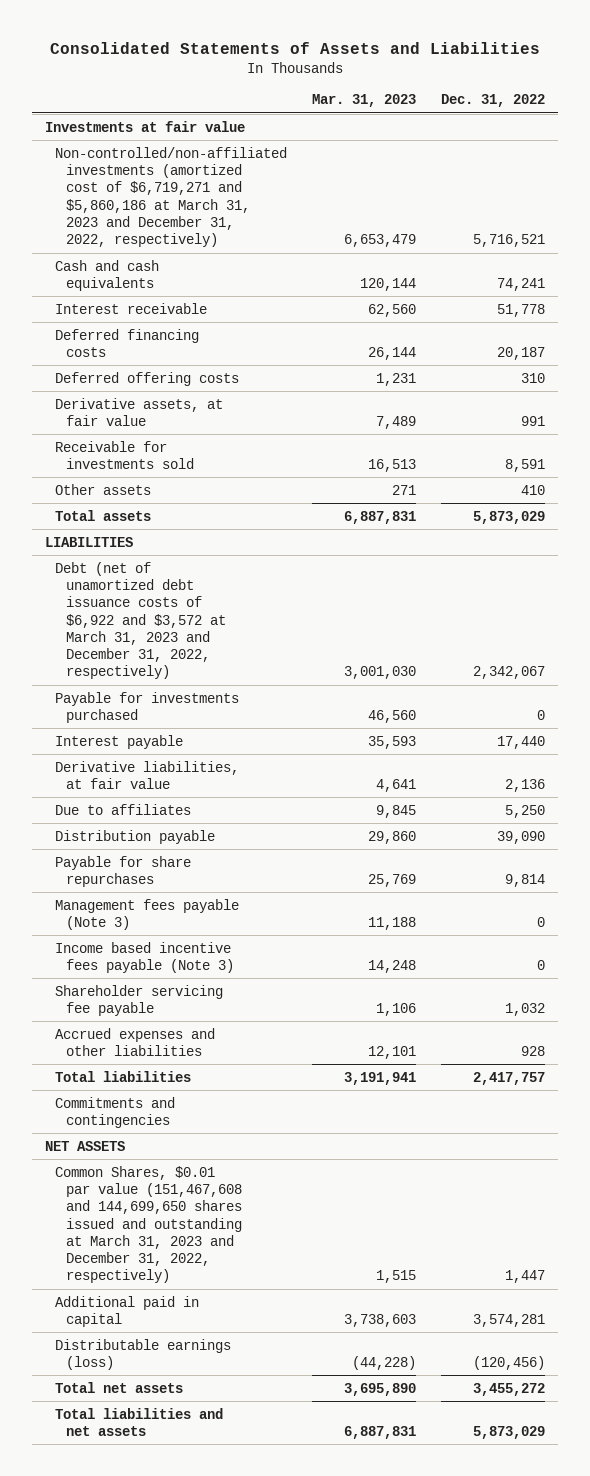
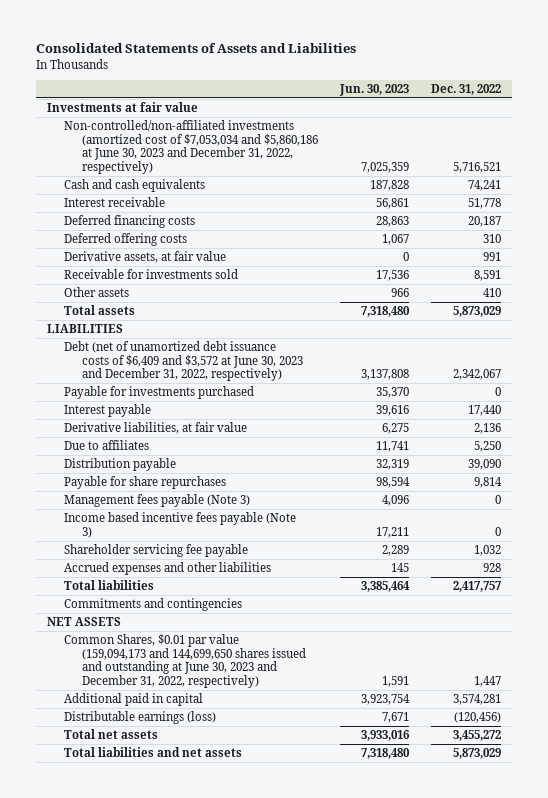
[312,94,417,108] Mar. 31, 2023 -> none
none -> [338,83,409,96] Jun. 30, 2023
[55,146,288,248] Non-controlled/non-affiliated investments (amortized cost of $6,719,271 and $5,860,186 at March 31, 2023 and December 31, 2022, respectively) -> [64,120,318,175] Non-controlled/non-affiliated investments (amortized cost of $7,053,034 and $5,860,186 at June 30, 2023 and December 31, 2022, respectively)
[55,561,226,680] Debt (net of unamortized debt issuance costs of $6,922 and $3,572 at March 31, 2023 and December 31, 2022, respectively) -> [64,341,303,382] Debt (net of unamortized debt issuance costs of $6,409 and $3,572 at June 30, 2023 and December 31, 2022, respectively)
[55,1165,242,1284] Common Shares, $0.01 par value (151,467,608 and 144,699,650 shares issued and outstanding at March 31, 2023 and December 31, 2022, respectively) -> [64,634,306,689] Common Shares, $0.01 par value (159,094,173 and 144,699,650 shares issued and outstanding at June 30, 2023 and December 31, 2022, respectively)

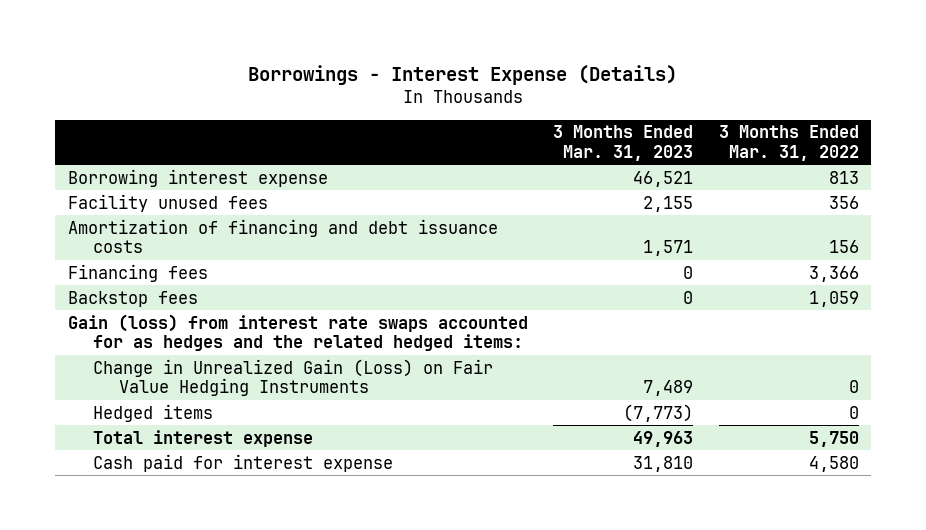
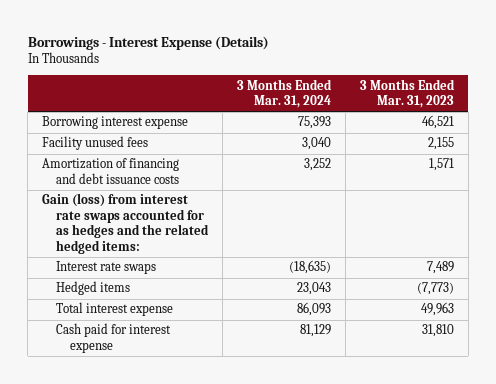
[718,125,859,161] 3 Months Ended Mar. 31, 2022 -> none
none -> [236,78,332,109] 3 Months Ended Mar. 31, 2024
[67,263,208,282] Financing fees -> none
[67,290,198,307] Backstop fees -> none
[93,358,494,397] Change in Unrealized Gain (Loss) on Fair Value Hedging Instruments -> [55,261,156,275] Interest rate swaps

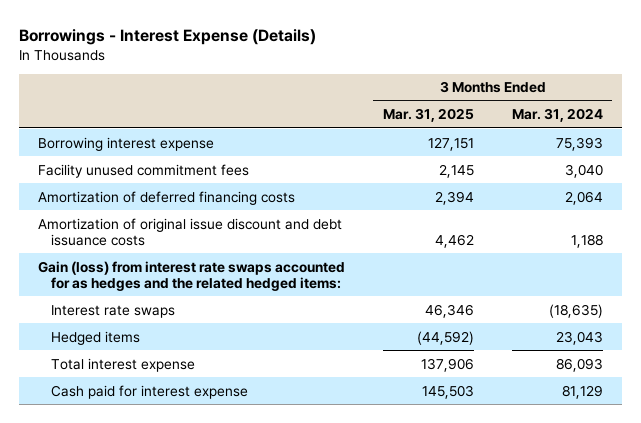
[359,78,455,109] 3 Months Ended Mar. 31, 2023 -> none
none -> [382,108,474,123] Mar. 31, 2025
[42,136,149,151] Facility unused fees -> [37,163,249,178] Facility unused commitment fees
[42,158,180,184] Amortization of financing and debt issuance costs -> [37,190,295,205] Amortization of deferred financing costs
[303,158,331,172] 3,252 -> [564,190,603,205] 2,064
none -> [37,217,342,246] Amortization of original issue discount and debt issuance costs

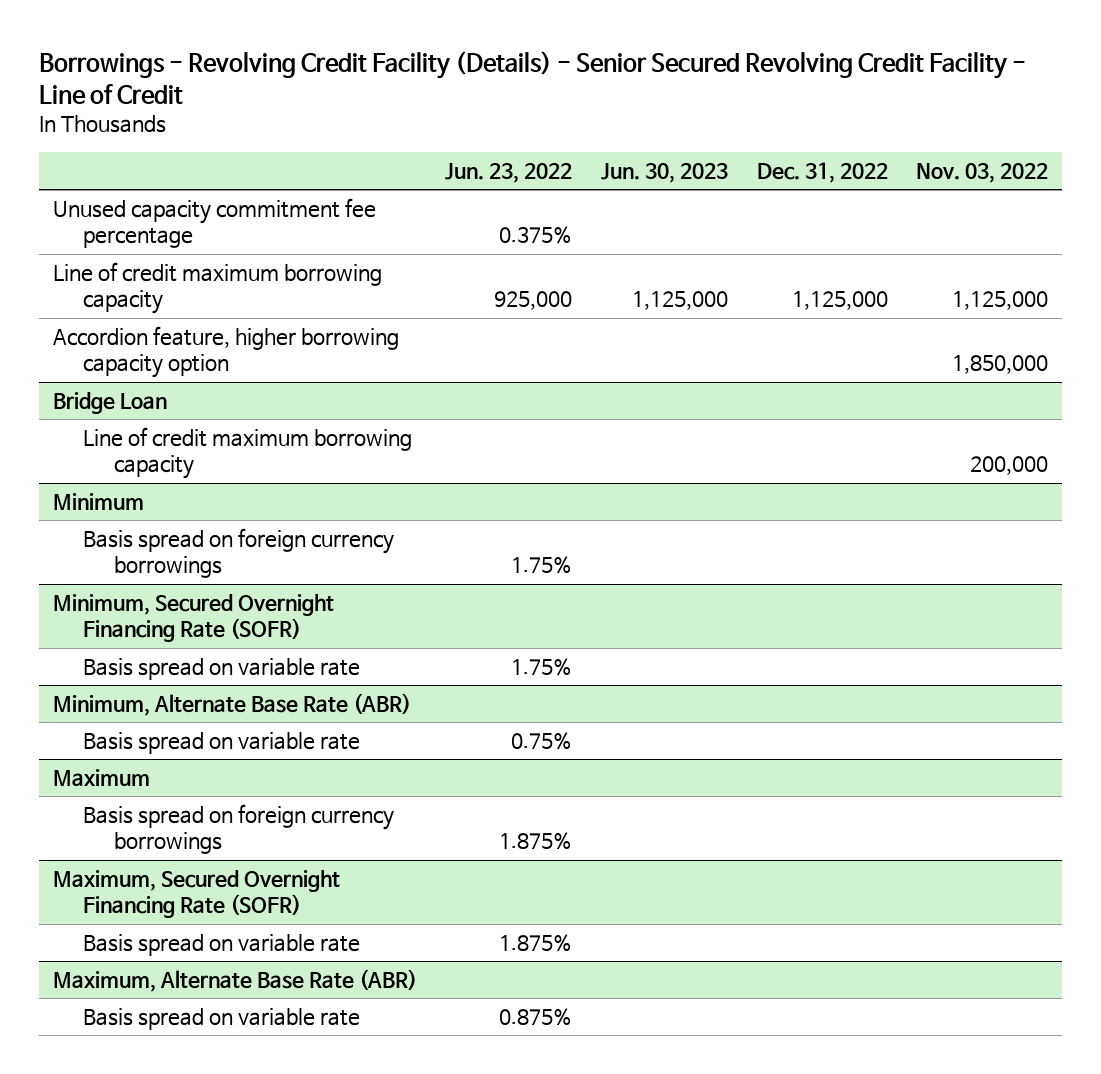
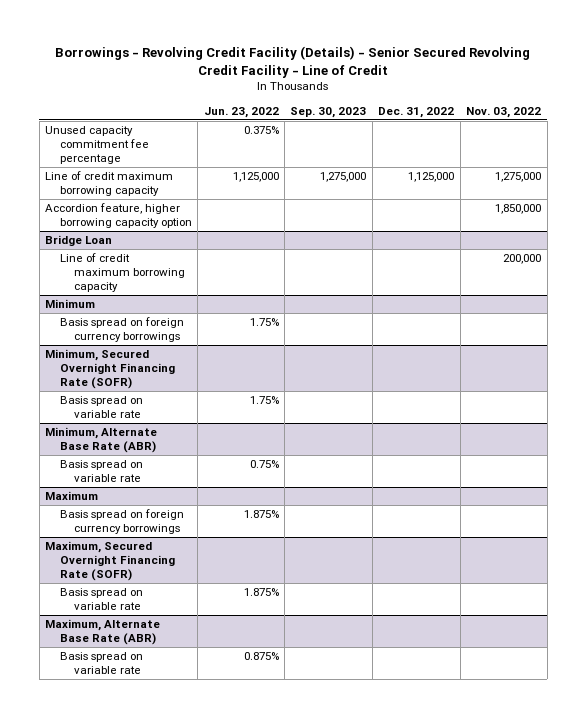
[600,162,728,183] Jun. 30, 2023 -> none
none -> [290,106,367,118] Sep. 30, 2023
[494,291,573,311] 925,000 -> [232,172,279,183] 1,125,000
[952,291,1049,311] 1,125,000 -> [495,172,542,183] 1,275,000

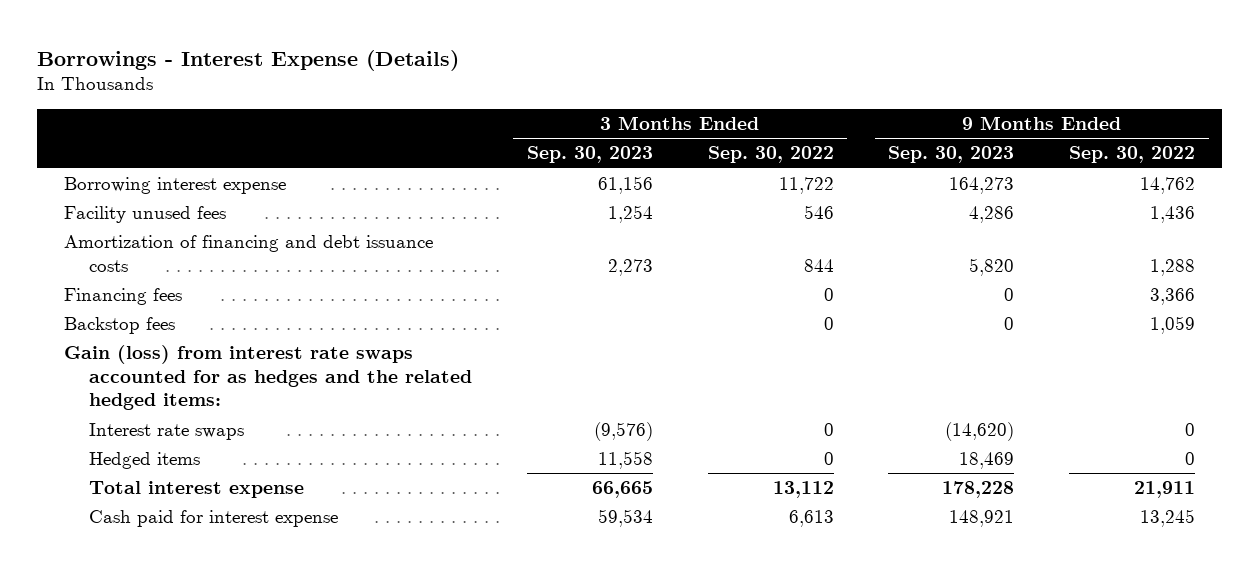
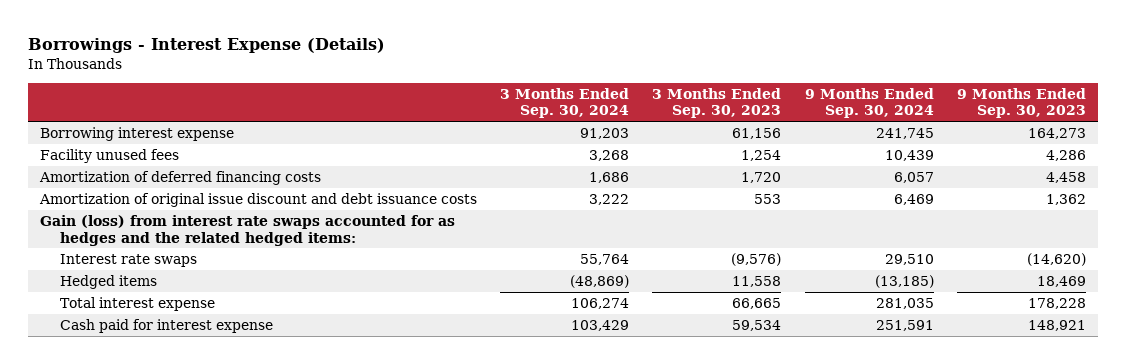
[707,146,834,164] Sep. 30, 2022 -> none
[1069,146,1196,164] Sep. 30, 2022 -> none
none -> [500,87,630,119] 3 Months Ended Sep. 30, 2024
none -> [804,87,934,119] 9 Months Ended Sep. 30, 2024
[64,288,183,306] Financing fees -> none
[64,317,176,335] Backstop fees -> none
[64,235,434,272] Amortization of financing and debt issuance costs -> [38,171,321,186] Amortization of deferred financing costs
[608,258,654,276] 2,273 -> [741,172,782,184] 1,720
[969,257,1015,276] 5,820 -> [1045,172,1086,184] 4,458
none -> [38,193,477,208] Amortization of original issue discount and debt issuance costs

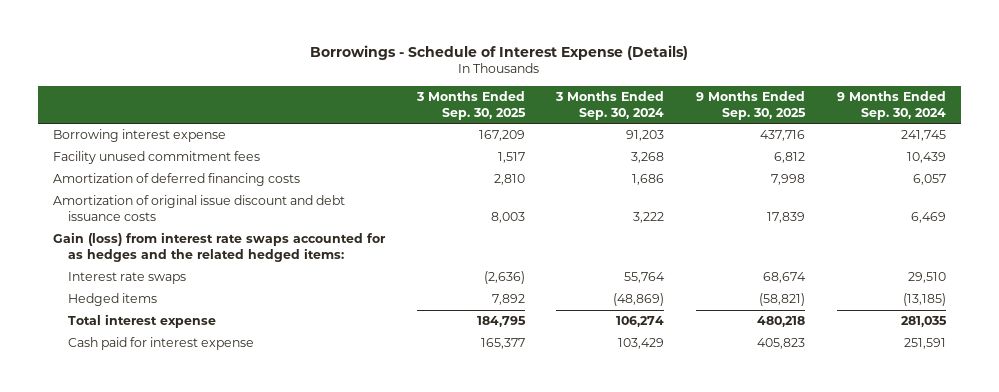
[28,37,386,53] Borrowings - Interest Expense (Details) -> [310,44,689,60] Borrowings - Schedule of Interest Expense (Details)
[652,87,782,119] 3 Months Ended Sep. 30, 2023 -> none
[956,87,1086,119] 9 Months Ended Sep. 30, 2023 -> none
none -> [415,90,526,120] 3 Months Ended Sep. 30, 2025
none -> [696,90,807,120] 9 Months Ended Sep. 30, 2025
[39,149,179,164] Facility unused fees -> [53,151,261,165] Facility unused commitment fees

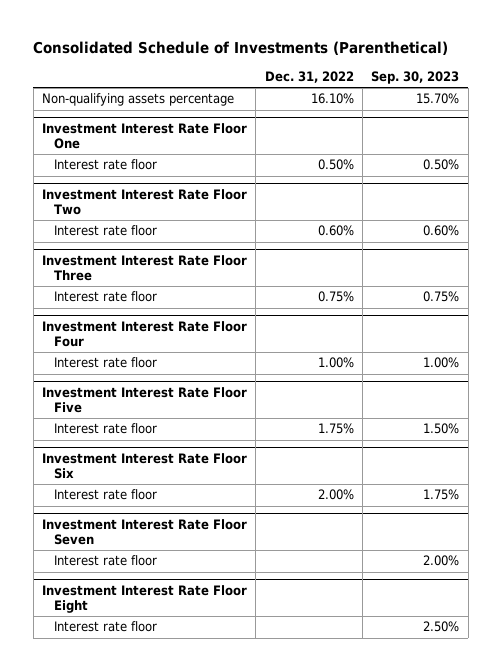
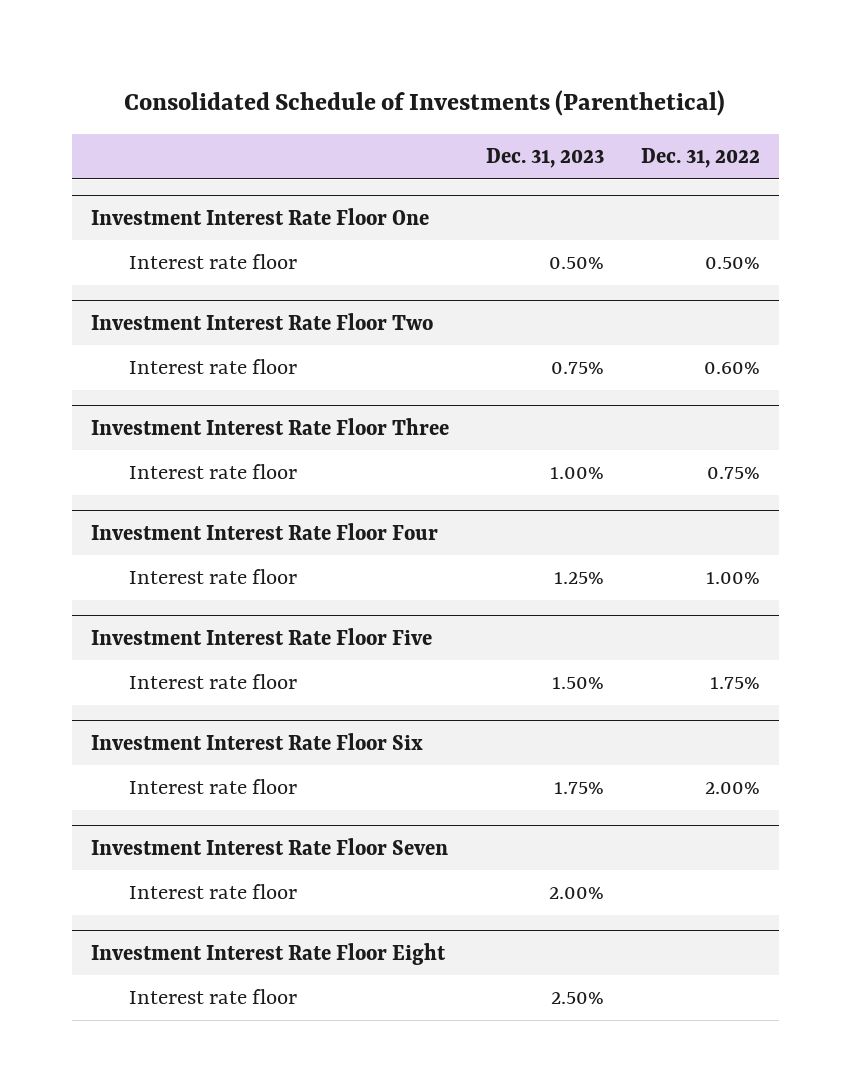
[371,71,460,85] Sep. 30, 2023 -> none
none -> [485,148,604,169] Dec. 31, 2023
[41,93,234,107] Non-qualifying assets percentage -> none

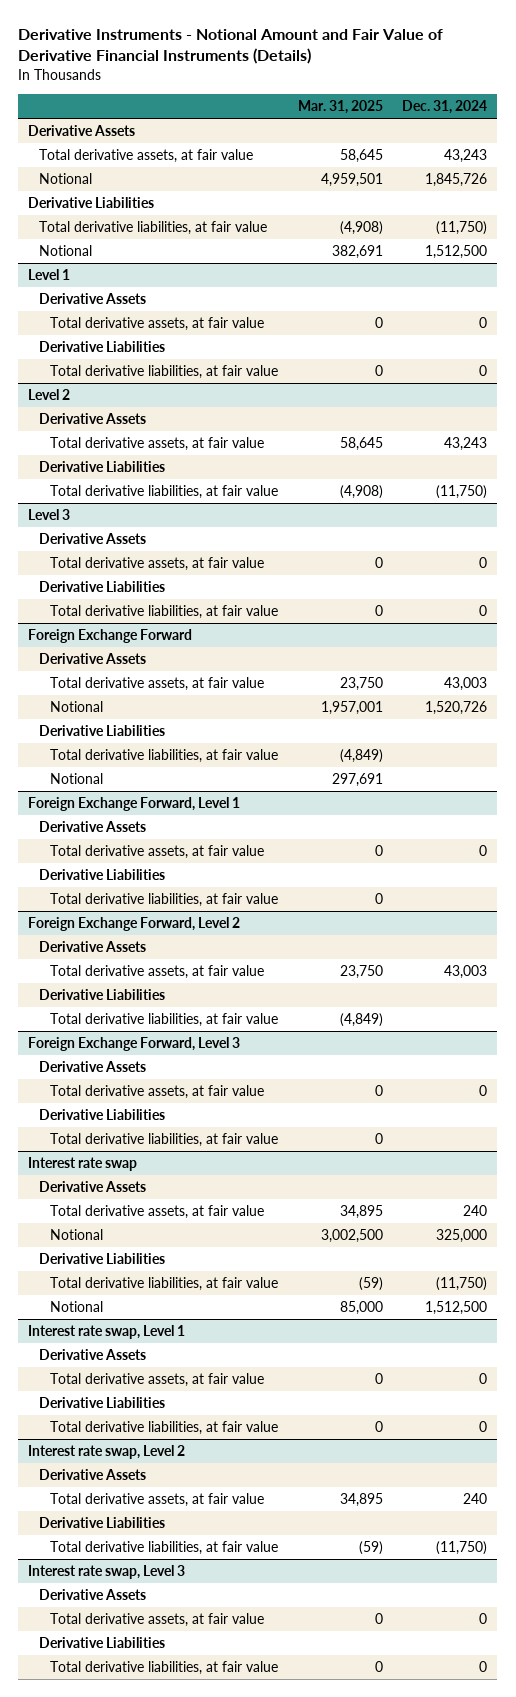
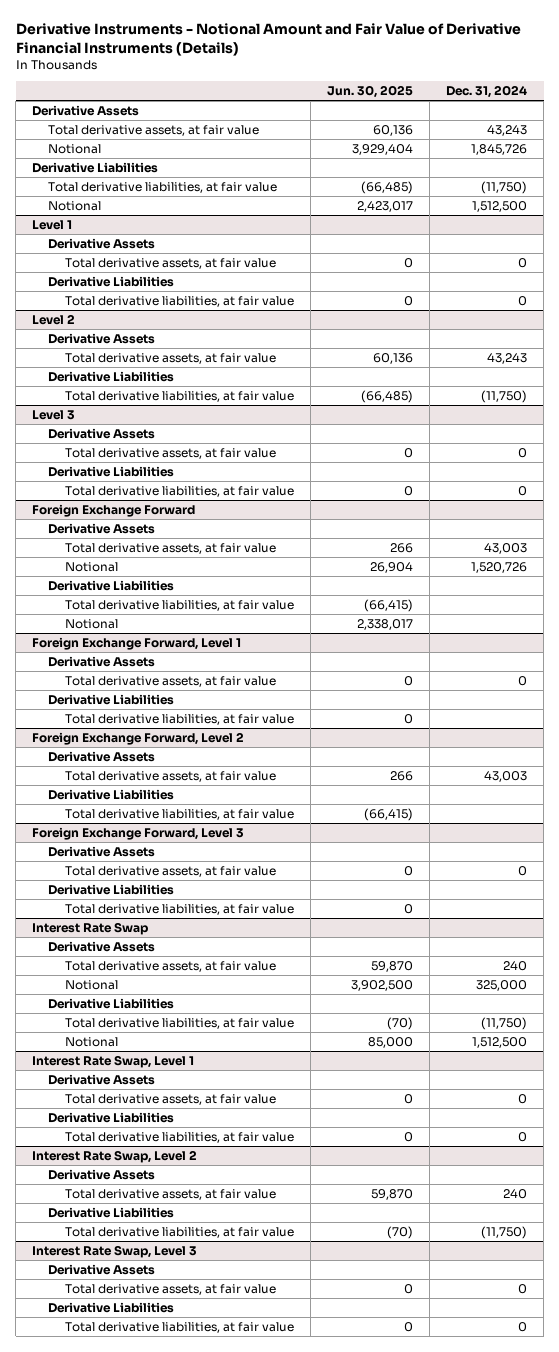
[297,100,383,115] Mar. 31, 2025 -> none
none -> [326,85,413,99] Jun. 30, 2025
[28,1157,138,1172] Interest rate swap -> [32,922,149,936] Interest Rate Swap
[28,1325,186,1340] Interest rate swap, Level 1 -> [32,1055,195,1069] Interest Rate Swap, Level 1
[28,1445,186,1460] Interest rate swap, Level 2 -> [32,1150,198,1164] Interest Rate Swap, Level 2
[28,1565,186,1580] Interest rate swap, Level 3 -> [32,1245,198,1259] Interest Rate Swap, Level 3

